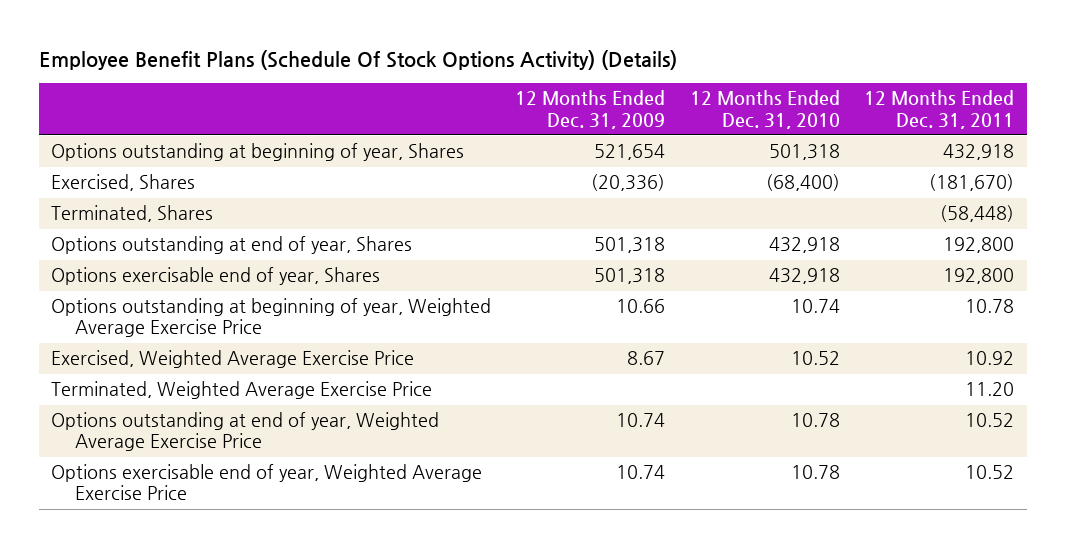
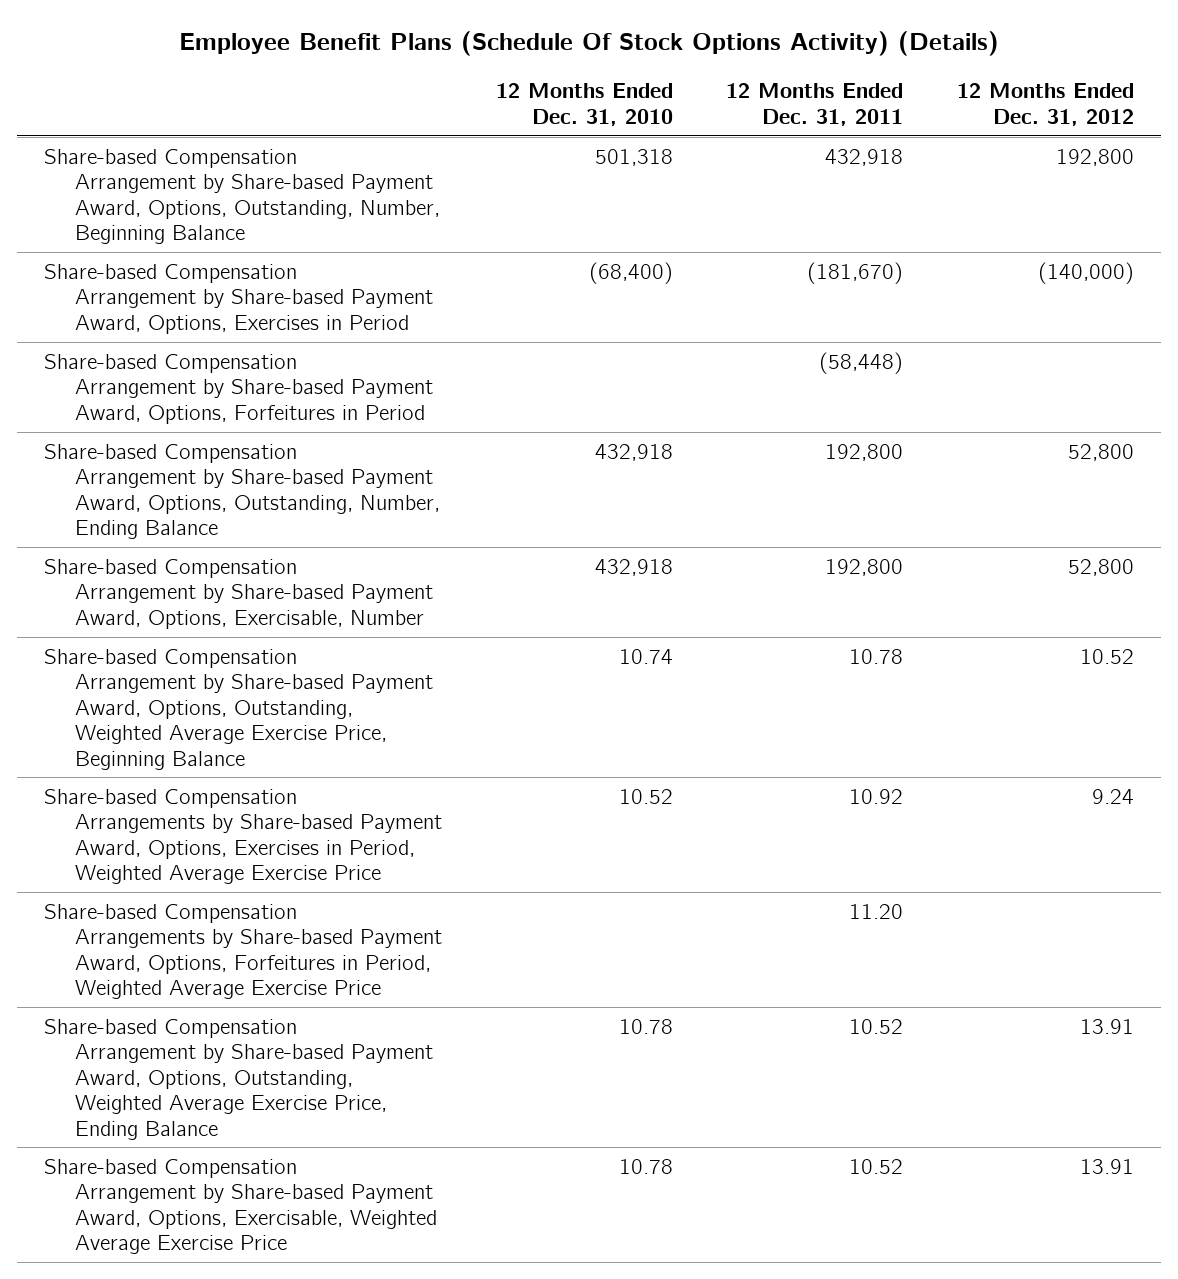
[515,90,666,129] 12 Months Ended Dec. 31, 2009 -> none
none -> [956,83,1134,126] 12 Months Ended Dec. 31, 2012
[51,143,465,162] Options outstanding at beginning of year, Shares -> [44,148,441,245] Share-based Compensation Arrangement by Share-based Payment Award, Options, Outstanding, Number, Beginning Balance
[51,174,196,192] Exercised, Shares -> [44,263,434,334] Share-based Compensation Arrangement by Share-based Payment Award, Options, Exercises in Period
[51,205,214,223] Terminated, Shares -> [44,353,434,424] Share-based Compensation Arrangement by Share-based Payment Award, Options, Forfeitures in Period
[51,236,413,255] Options outstanding at end of year, Shares -> [44,443,441,540] Share-based Compensation Arrangement by Share-based Payment Award, Options, Outstanding, Number, Ending Balance
[51,267,381,286] Options exercisable end of year, Shares -> [44,558,434,629] Share-based Compensation Arrangement by Share-based Payment Award, Options, Exercisable, Number
[51,298,492,338] Options outstanding at beginning of year, Weighted Average Exercise Price -> [44,648,434,770] Share-based Compensation Arrangement by Share-based Payment Award, Options, Outstanding, Weighted Average Exercise Price, Beginning Balance
[51,350,415,369] Exercised, Weighted Average Exercise Price -> [44,788,443,885] Share-based Compensation Arrangements by Share-based Payment Award, Options, Exercises in Period, Weighted Average Exercise Price
[51,381,433,400] Terminated, Weighted Average Exercise Price -> [44,903,443,1000] Share-based Compensation Arrangements by Share-based Payment Award, Options, Forfeitures in Period, Weighted Average Exercise Price
[51,412,440,452] Options outstanding at end of year, Weighted Average Exercise Price -> [44,1018,434,1140] Share-based Compensation Arrangement by Share-based Payment Award, Options, Outstanding, Weighted Average Exercise Price, Ending Balance
[51,464,483,501] Options exercisable end of year, Weighted Average Exercise Price -> [44,1158,438,1255] Share-based Compensation Arrangement by Share-based Payment Award, Options, Exercisable, Weighted Average Exercise Price

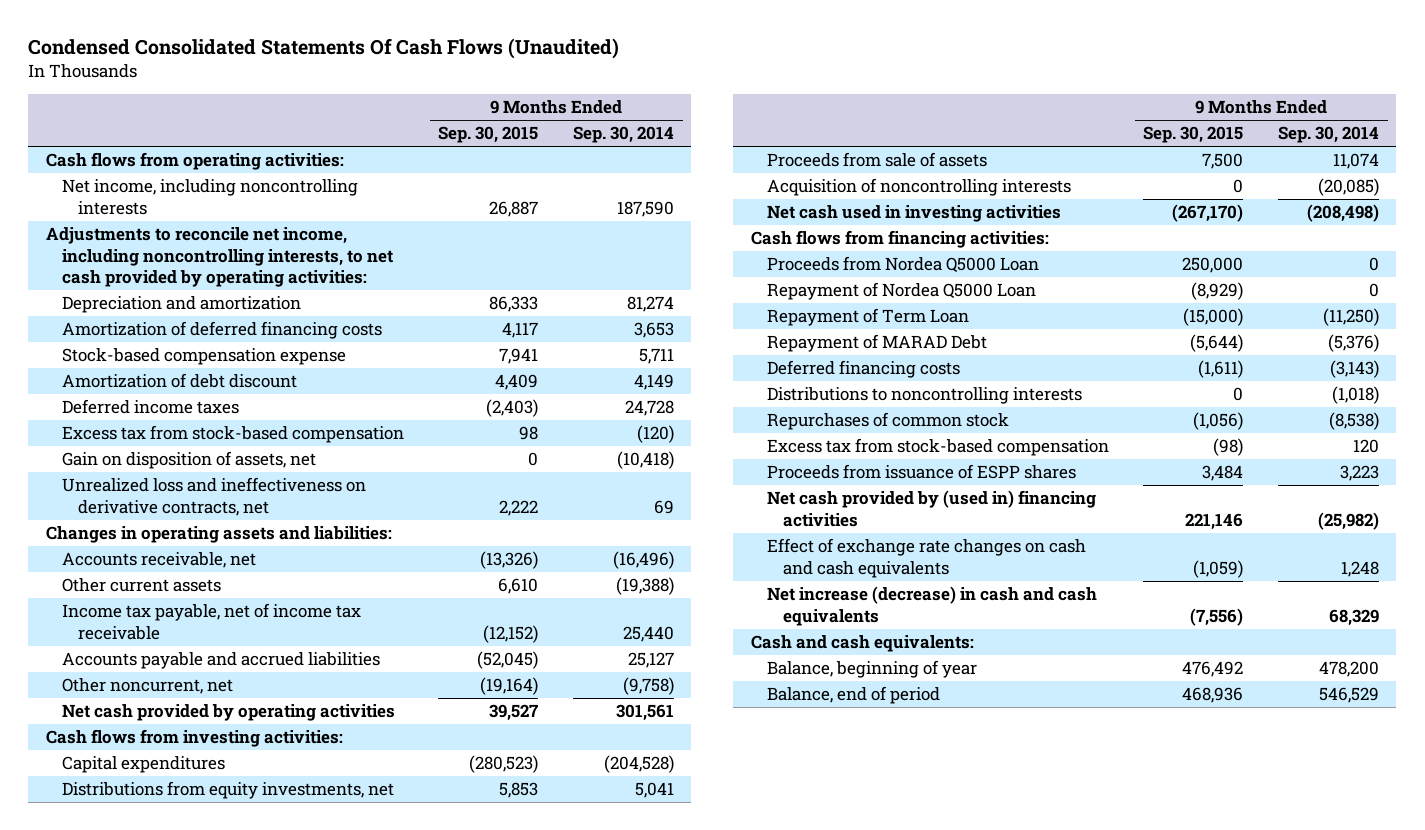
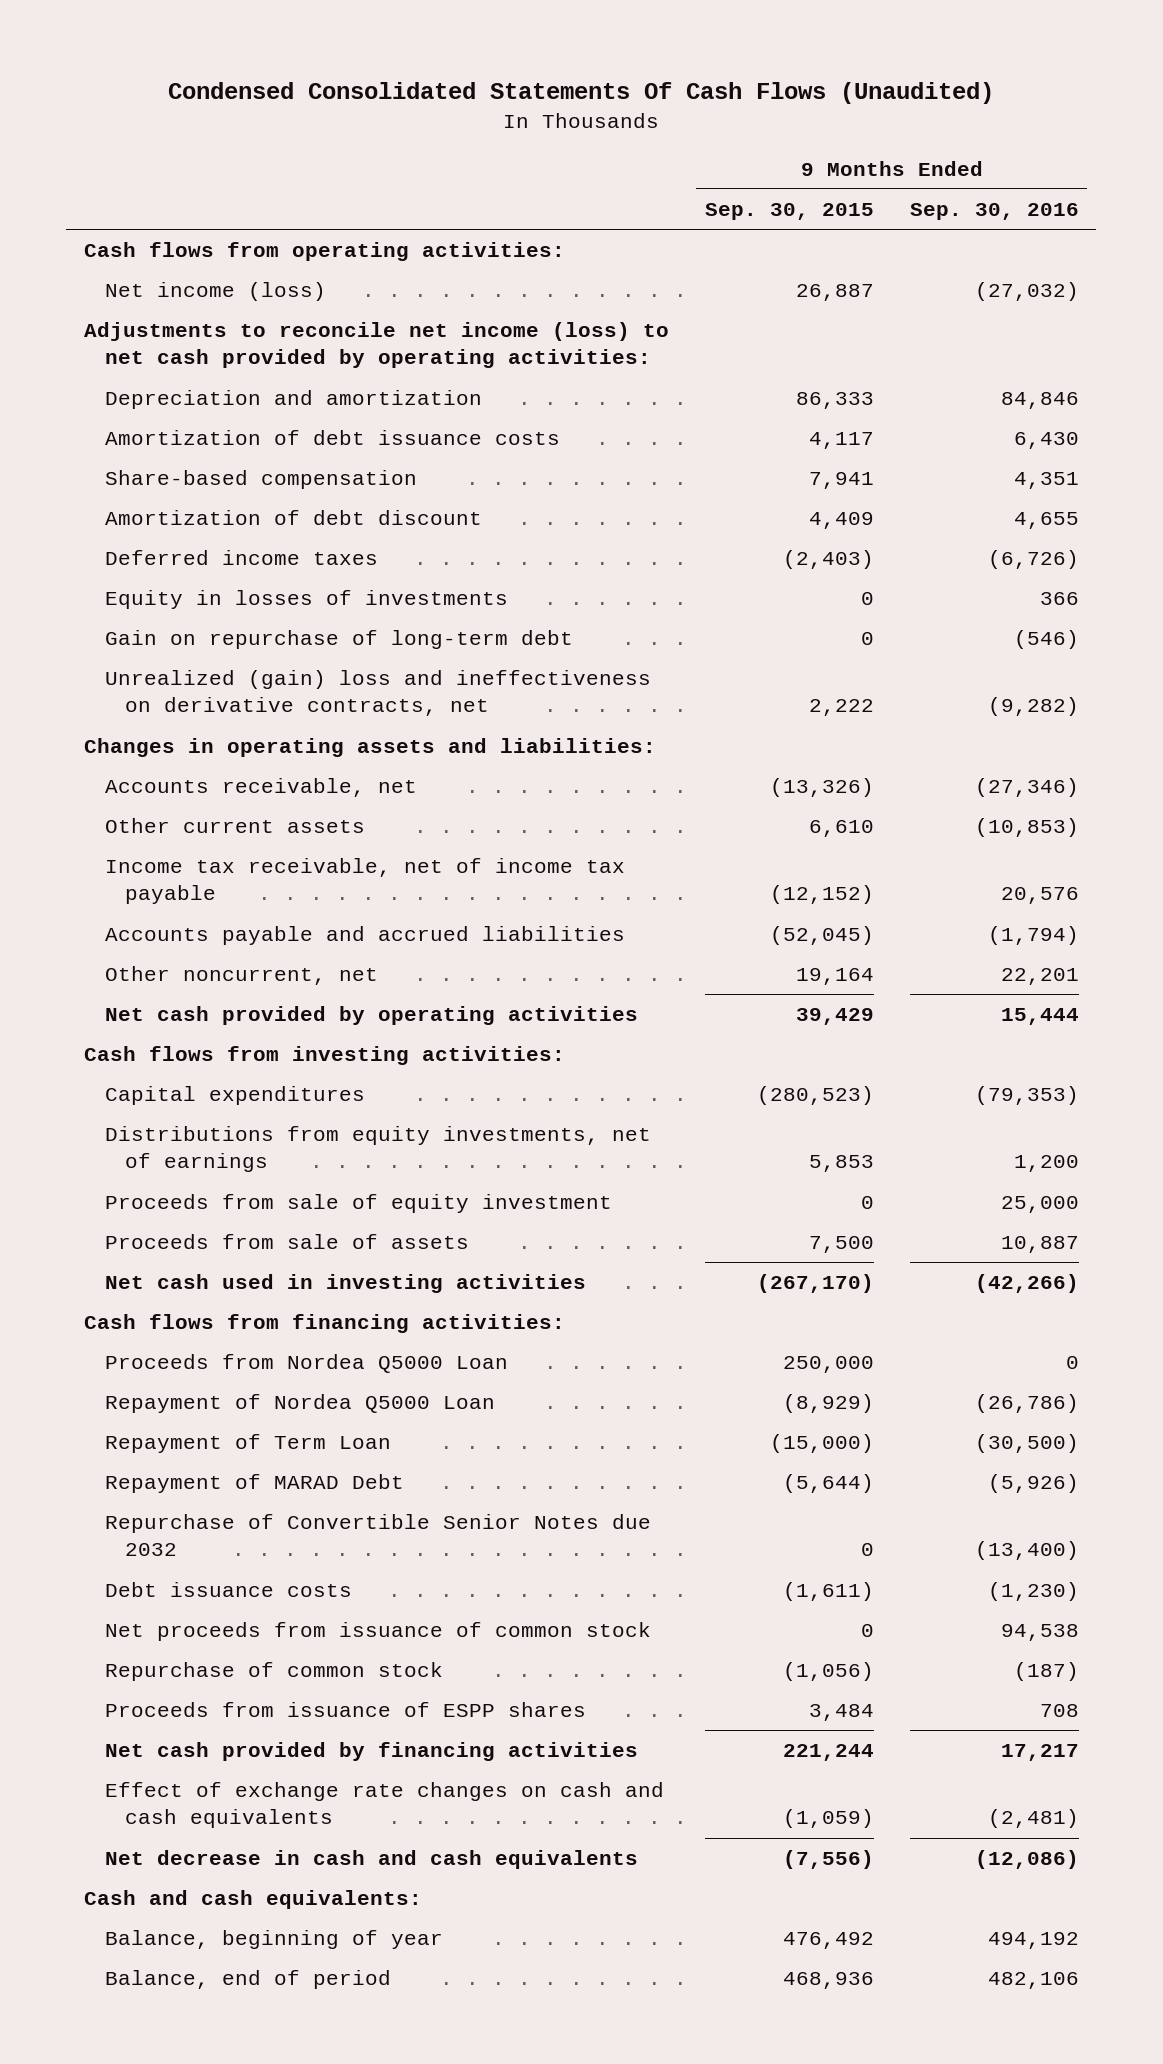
[572,126,674,144] Sep. 30, 2014 -> none
none -> [909,202,1079,220] Sep. 30, 2016
[61,179,358,215] Net income, including noncontrolling interests -> [104,282,326,302] Net income (loss)
[45,227,393,288] Adjustments to reconcile net income, including noncontrolling interests, to net cash provided by operating activities: -> [84,322,670,369] Adjustments to reconcile net income (loss) to net cash provided by operating activities:
[61,321,382,340] Amortization of deferred financing costs -> [104,430,560,446] Amortization of debt issuance costs
[61,348,346,366] Stock-based compensation expense -> [104,470,417,490] Share-based compensation
[61,425,404,444] Excess tax from stock-based compensation -> none
[61,451,316,470] Gain on disposition of assets, net -> none
none -> [104,590,508,610] Equity in losses of investments
none -> [104,630,573,650] Gain on repurchase of long-term debt
[61,477,366,516] Unrealized loss and ineffectiveness on derivative contracts, net -> [104,670,651,717] Unrealized (gain) loss and ineffectiveness on derivative contracts, net
[61,603,361,640] Income tax payable, net of income tax receivable -> [104,858,625,905] Income tax receivable, net of income tax payable
[480,677,539,696] (19,164) -> [795,968,874,986] 19,164
[489,704,539,722] 39,527 -> [795,1008,874,1026] 39,429
[61,781,394,800] Distributions from equity investments, net -> [104,1126,651,1173] Distributions from equity investments, net of earnings
none -> [104,1194,612,1214] Proceeds from sale of equity investment
[766,178,1071,197] Acquisition of noncontrolling interests -> none
[766,387,1082,405] Distributions to noncontrolling interests -> none
[766,438,1109,457] Excess tax from stock-based compensation -> none
none -> [104,1514,651,1557] Repurchase of Convertible Senior Notes due 2032
[766,360,960,379] Deferred financing costs -> [104,1582,352,1598] Debt issuance costs
none -> [104,1622,651,1642] Net proceeds from issuance of common stock
[766,412,1009,431] Repurchases of common stock -> [104,1662,443,1682] Repurchase of common stock
[766,490,1096,527] Net cash provided by (used in) financing activities -> [104,1742,638,1762] Net cash provided by financing activities
[1185,512,1244,530] 221,146 -> [782,1744,874,1762] 221,244
[766,586,1097,626] Net increase (decrease) in cash and cash equivalents -> [104,1850,638,1870] Net decrease in cash and cash equivalents

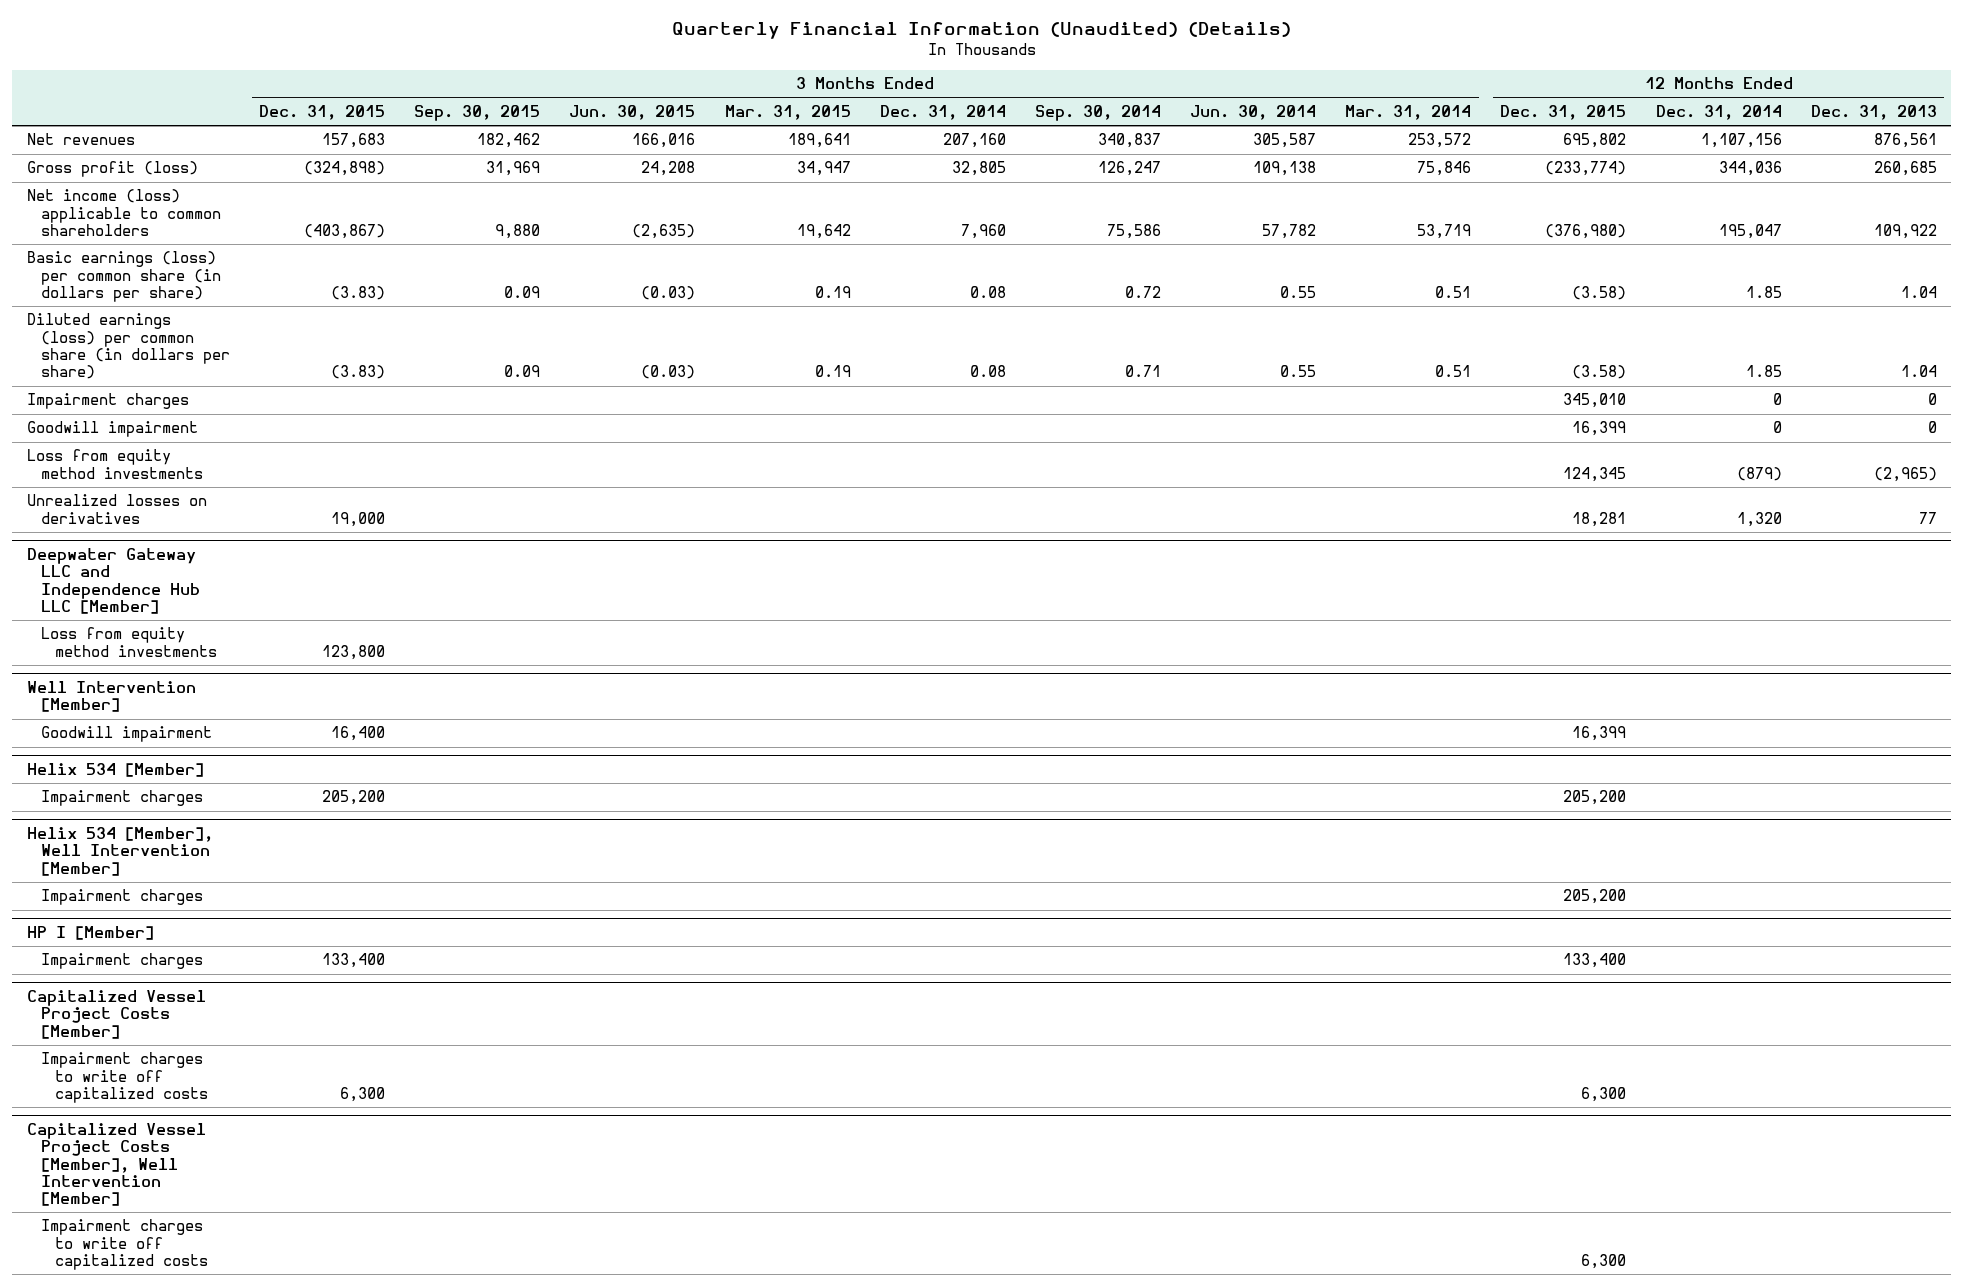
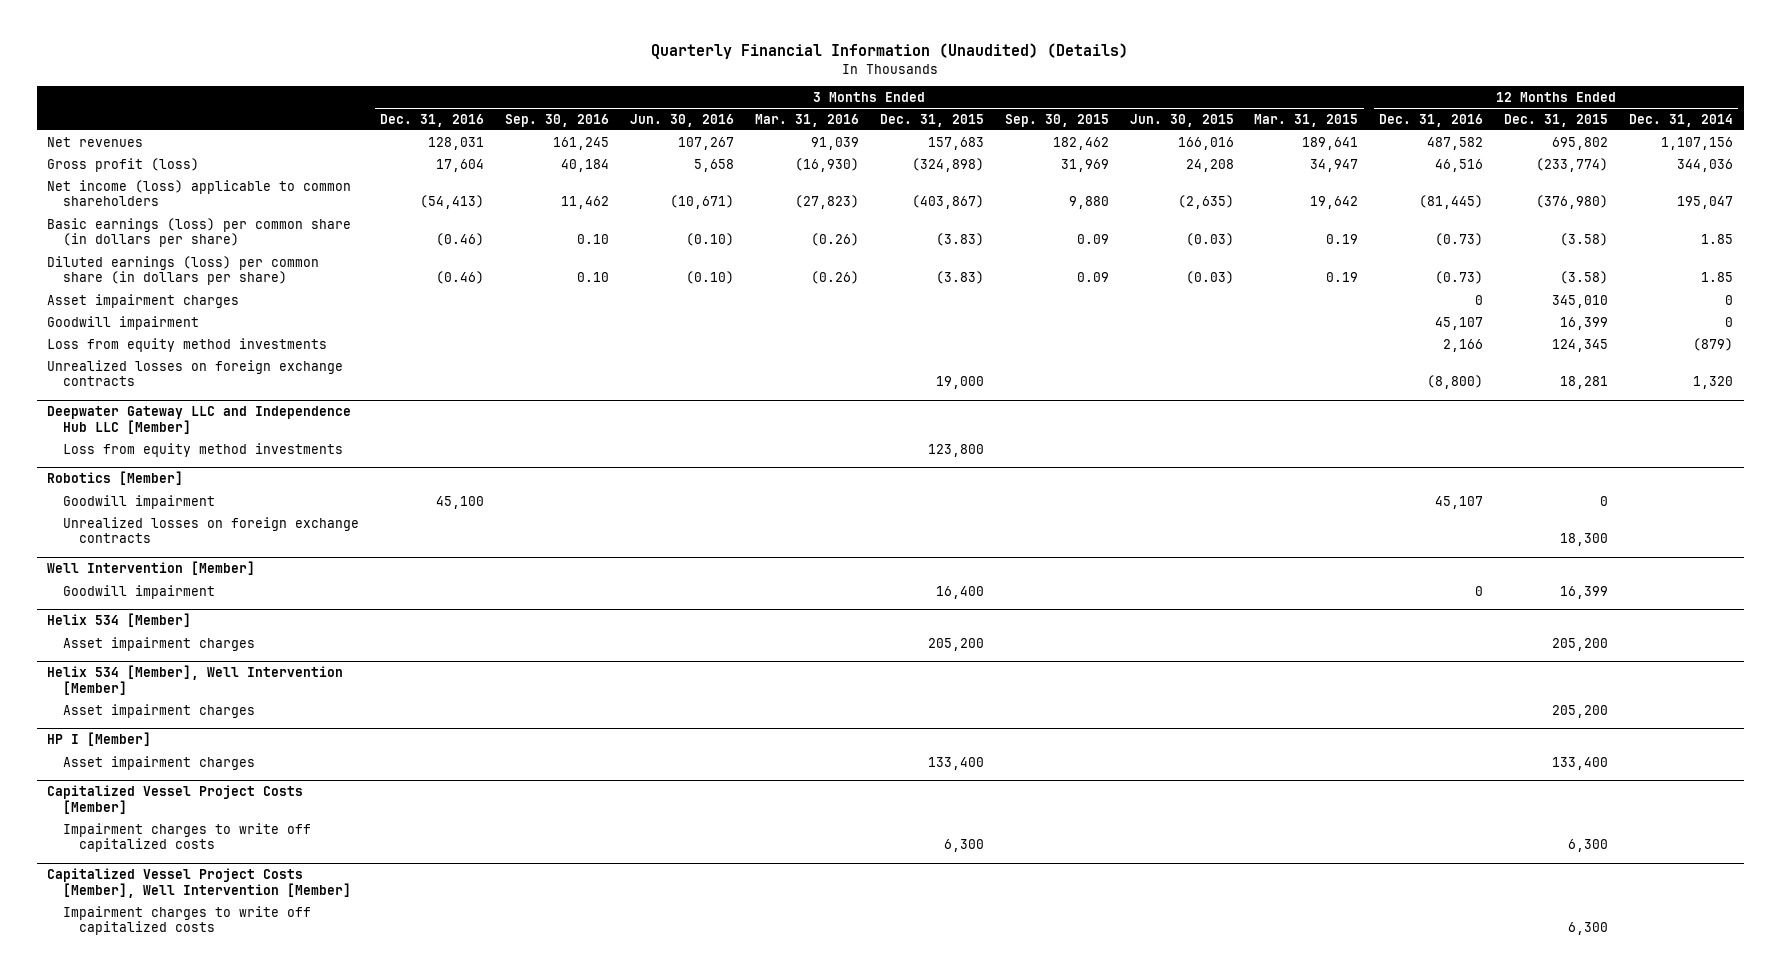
[879,104,1006,120] Dec. 31, 2014 -> none
[1034,104,1161,121] Sep. 30, 2014 -> none
[1190,104,1317,120] Jun. 30, 2014 -> none
[1345,104,1472,120] Mar. 31, 2014 -> none
[1810,104,1937,120] Dec. 31, 2013 -> none
none -> [380,113,485,127] Dec. 31, 2016
none -> [504,113,609,127] Sep. 30, 2016
none -> [629,113,734,127] Jun. 30, 2016
none -> [754,113,859,127] Mar. 31, 2016
none -> [1379,113,1484,127] Dec. 31, 2016
[26,393,189,410] Impairment charges -> [47,293,240,308] Asset impairment charges
[26,494,207,524] Unrealized losses on derivatives -> [47,359,344,387] Unrealized losses on foreign exchange contracts
none -> [47,471,184,486] Robotics [Member]
none -> [63,494,216,509] Goodwill impairment
none -> [63,516,360,544] Unrealized losses on foreign exchange contracts
[41,790,204,807] Impairment charges -> [63,636,256,651] Asset impairment charges
[41,889,204,906] Impairment charges -> [63,703,256,718] Asset impairment charges
[41,953,204,970] Impairment charges -> [63,755,256,770] Asset impairment charges

